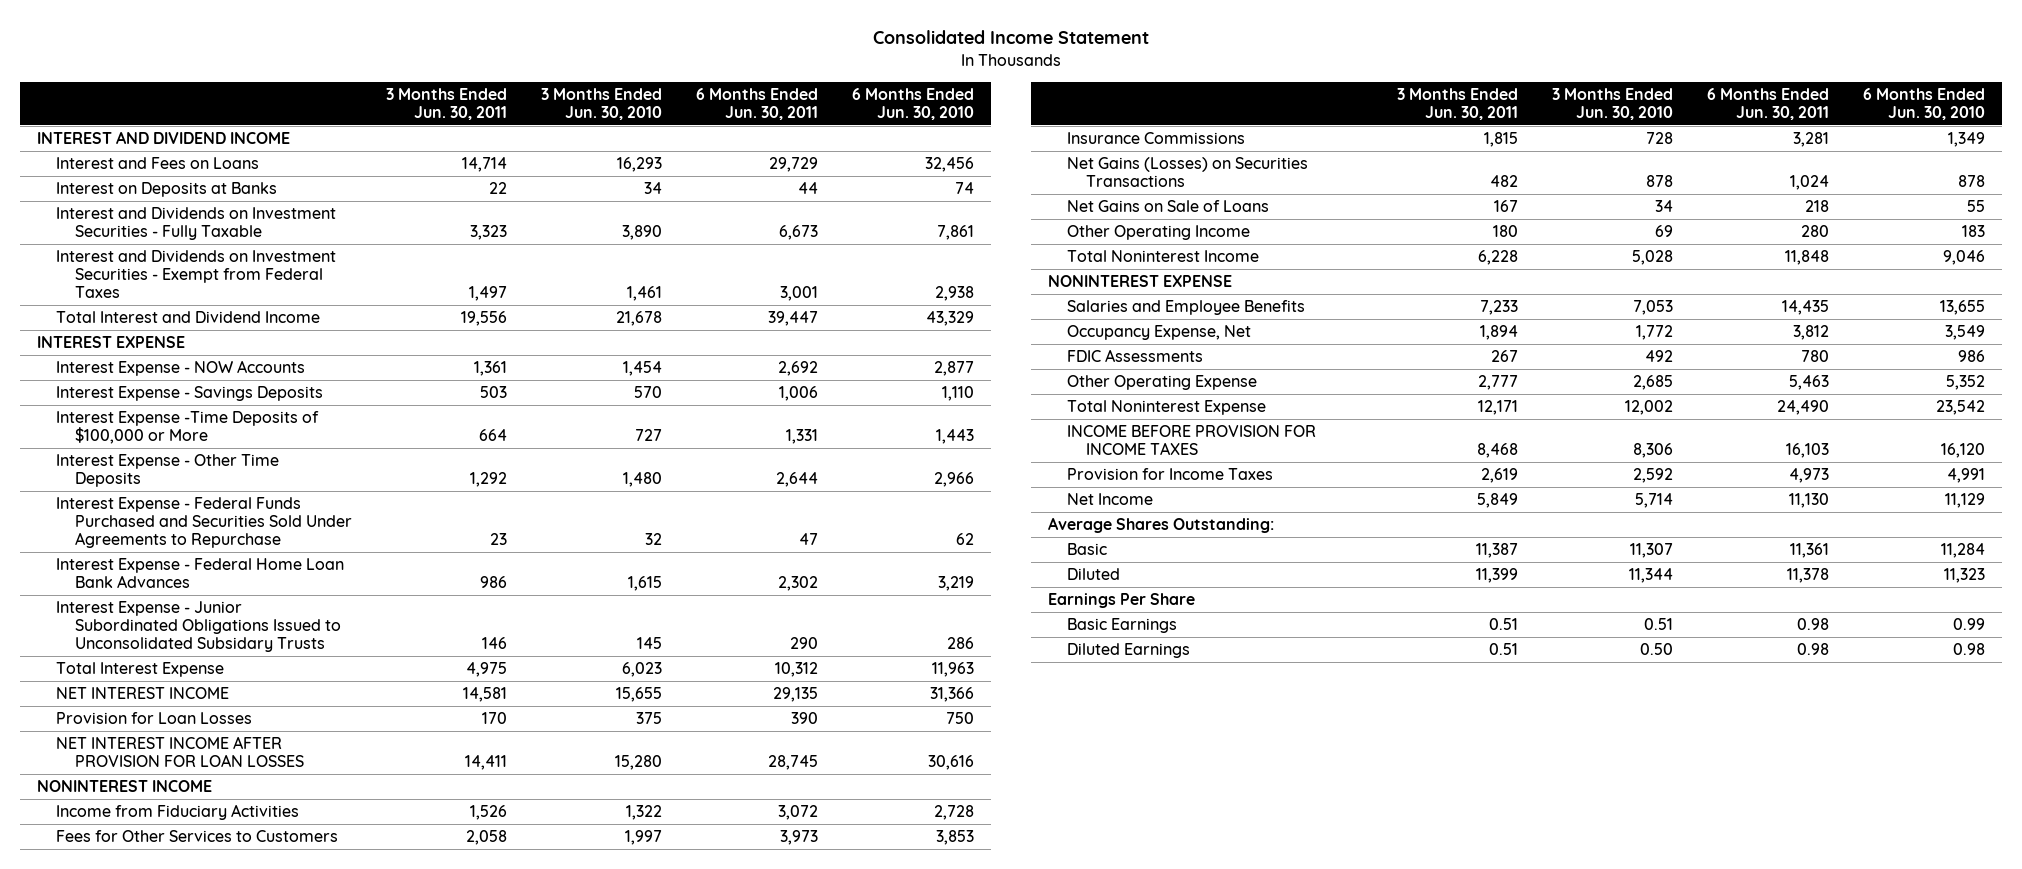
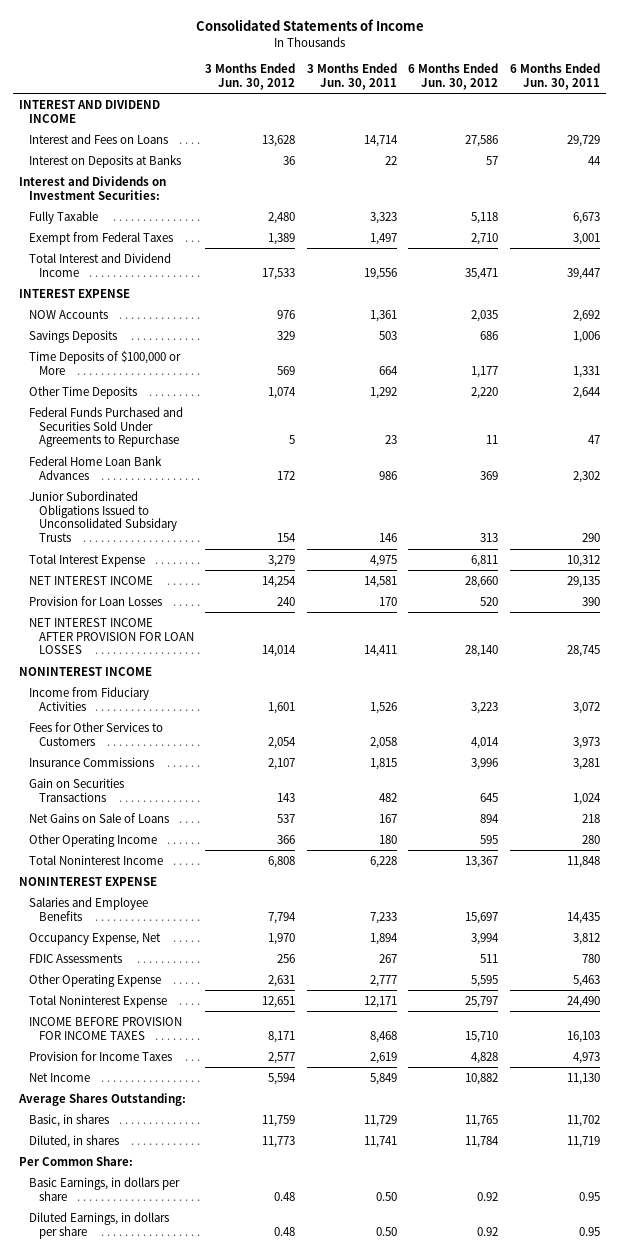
[873,30,1150,45] Consolidated Income Statement -> [195,19,424,32] Consolidated Statements of Income
[541,87,663,120] 3 Months Ended Jun. 30, 2010 -> none
[852,87,975,120] 6 Months Ended Jun. 30, 2010 -> none
none -> [205,62,296,90] 3 Months Ended Jun. 30, 2012
none -> [408,62,499,90] 6 Months Ended Jun. 30, 2012
none -> [19,175,167,200] Interest and Dividends on Investment Securities:
[55,207,336,241] Interest and Dividends on Investment Securities - Fully Taxable -> [28,210,98,224] Fully Taxable
[55,250,336,299] Interest and Dividends on Investment Securities - Exempt from Federal Taxes -> [28,231,173,245] Exempt from Federal Taxes
[55,360,305,377] Interest Expense - NOW Accounts -> [28,309,108,319] NOW Accounts
[55,386,323,402] Interest Expense - Savings Deposits -> [28,329,117,343] Savings Deposits
[55,411,319,445] Interest Expense -Time Deposits of $100,000 or More -> [28,350,181,375] Time Deposits of $100,000 or More
[55,454,279,488] Interest Expense - Other Time Deposits -> [28,385,137,399] Other Time Deposits
[55,497,352,549] Interest Expense - Federal Funds Purchased and Securities Sold Under Agreements to Repurchase -> [28,406,183,448] Federal Funds Purchased and Securities Sold Under Agreements to Repurchase
[55,558,344,589] Interest Expense - Federal Home Loan Bank Advances -> [28,455,162,480] Federal Home Loan Bank Advances
[55,601,341,653] Interest Expense - Junior Subordinated Obligations Issued to Unconsolidated Subsidary Trusts -> [28,490,177,543] Junior Subordinated Obligations Issued to Unconsolidated Subsidary Trusts
[1066,157,1308,188] Net Gains (Losses) on Securities Transactions -> [28,777,124,802] Gain on Securities Transactions
[1066,543,1107,556] Basic -> [28,1113,109,1127] Basic, in shares
[1475,543,1518,559] 11,387 -> [363,1114,397,1127] 11,729
[1789,543,1829,559] 11,361 -> [566,1114,600,1127] 11,702
[1066,568,1120,581] Diluted -> [28,1134,119,1148] Diluted, in shares
[1475,568,1518,584] 11,399 -> [363,1135,397,1148] 11,741
[1786,568,1829,584] 11,378 -> [566,1135,600,1148] 11,719
[1047,593,1195,609] Earnings Per Share -> [19,1155,134,1166] Per Common Share:
[1066,618,1177,634] Basic Earnings -> [28,1176,180,1201] Basic Earnings, in dollars per share
[1488,618,1518,631] 0.51 -> [375,1191,397,1201] 0.50
[1796,618,1829,631] 0.98 -> [578,1191,600,1201] 0.95
[1066,643,1190,659] Diluted Earnings -> [28,1211,169,1239] Diluted Earnings, in dollars per share
[1488,643,1518,656] 0.51 -> [375,1226,397,1236] 0.50
[1796,643,1829,656] 0.98 -> [578,1226,600,1236] 0.95

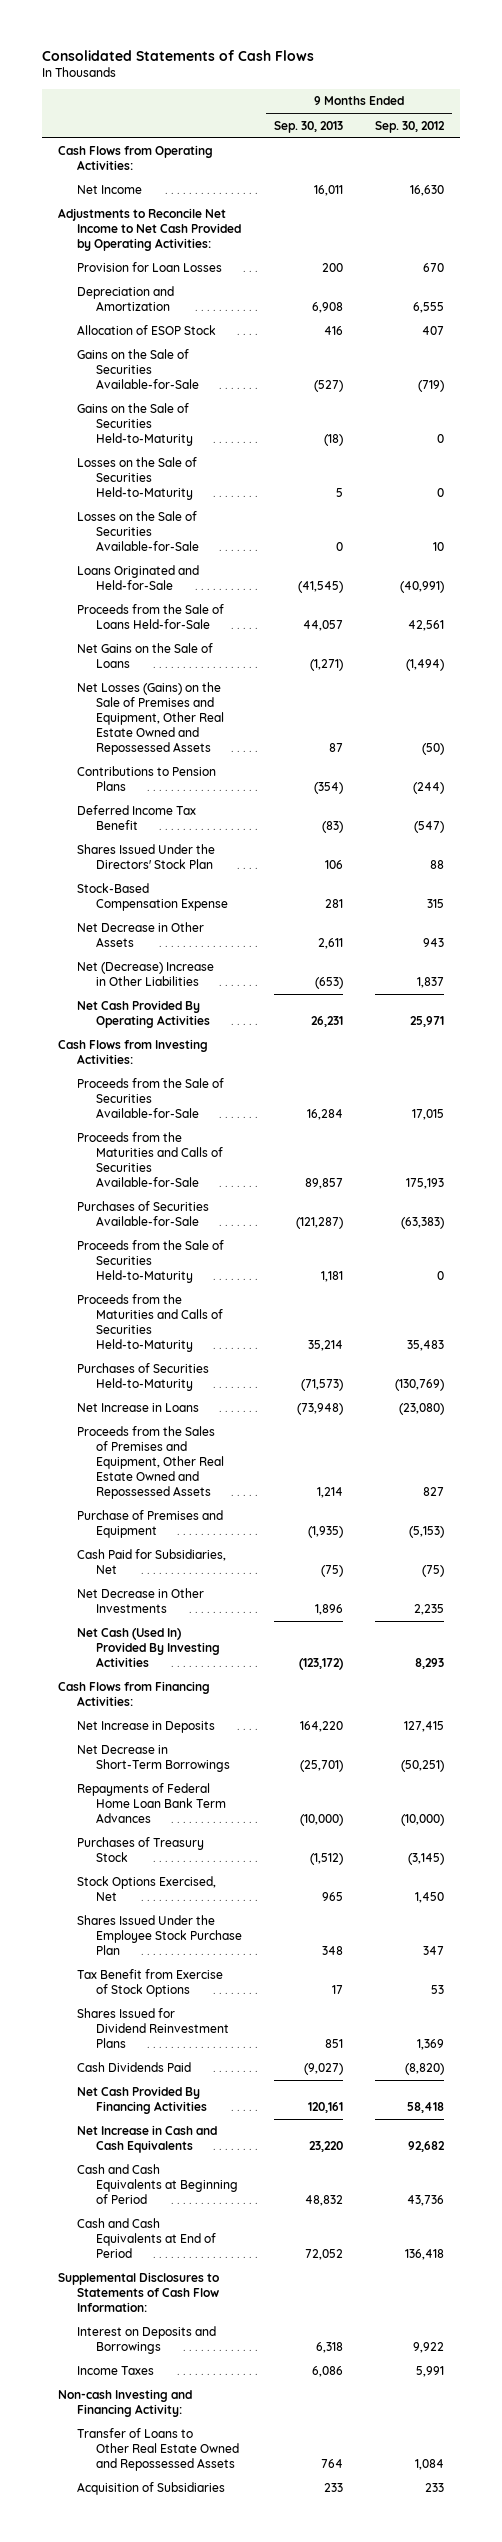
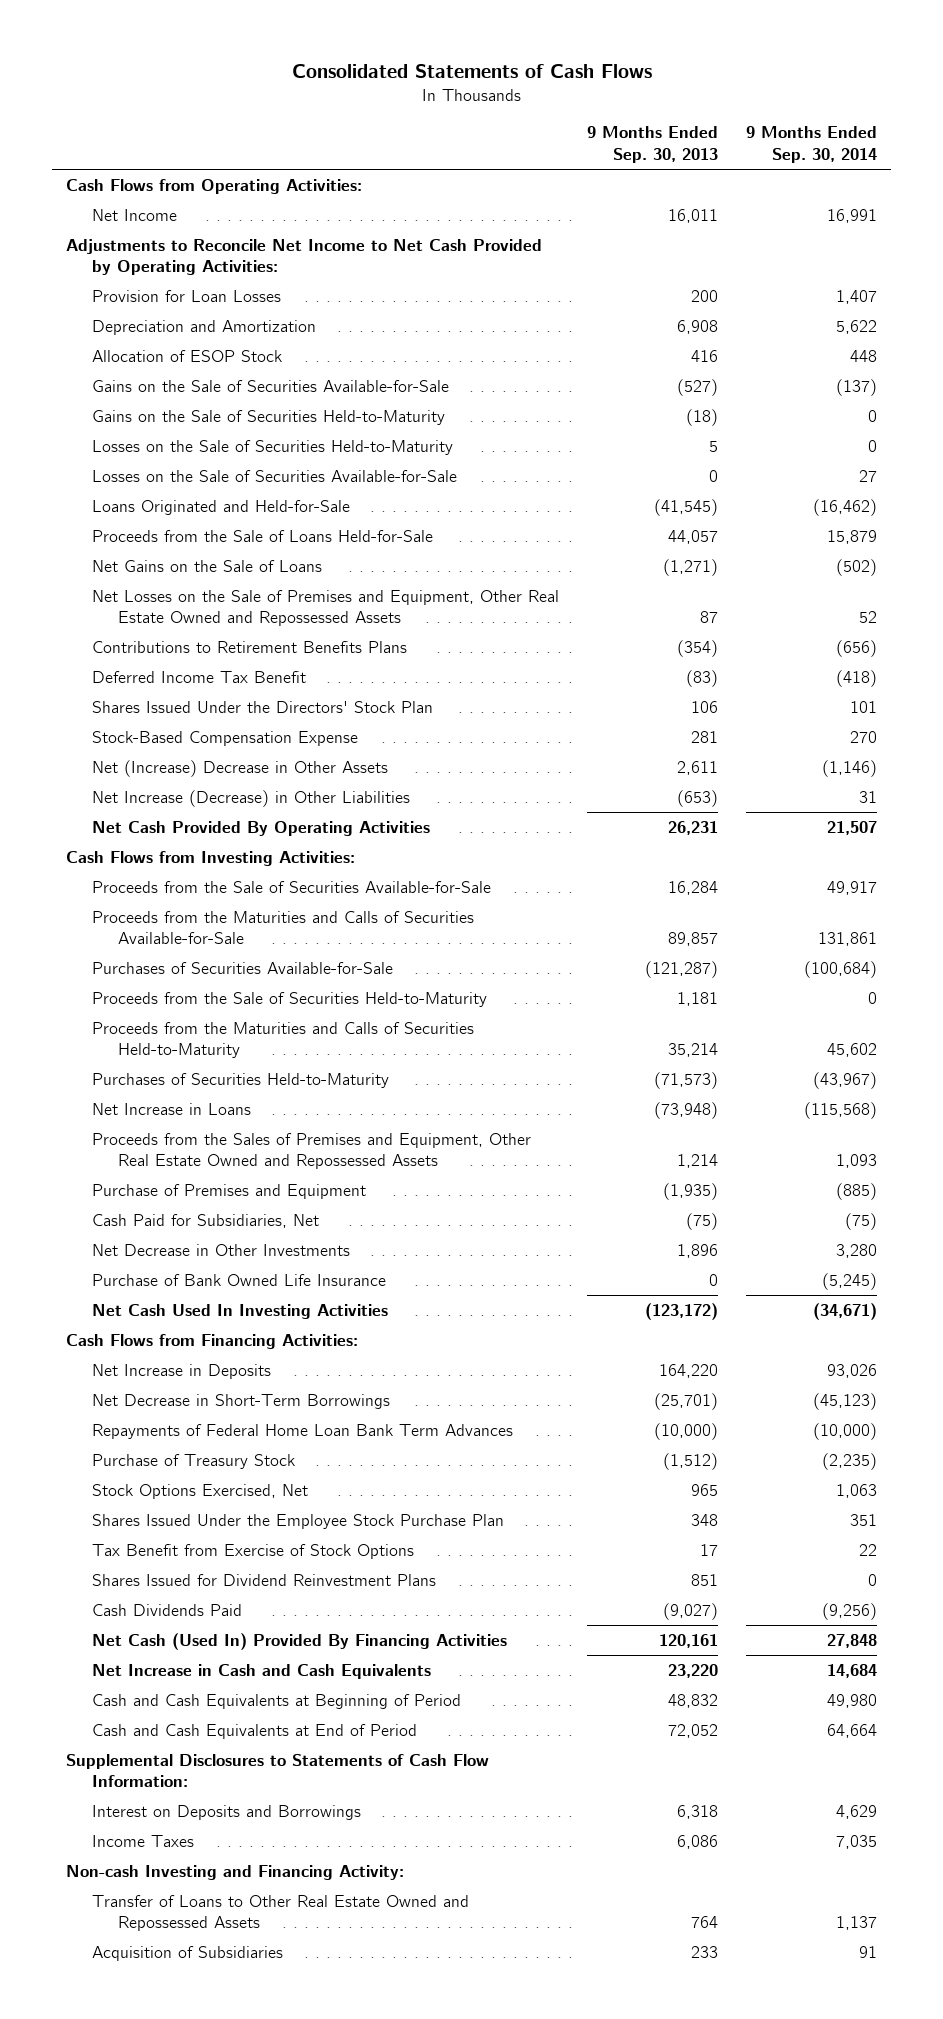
[374,120,445,133] Sep. 30, 2012 -> none
none -> [746,126,878,164] 9 Months Ended Sep. 30, 2014
[76,682,224,755] Net Losses (Gains) on the Sale of Premises and Equipment, Other Real Estate Owned and Repossessed Assets -> [91,589,559,627] Net Losses on the Sale of Premises and Equipment, Other Real Estate Owned and Repossessed Assets
[76,766,216,792] Contributions to Pension Plans -> [91,640,407,653] Contributions to Retirement Benefits Plans
[76,922,204,948] Net Decrease in Other Assets -> [91,759,388,777] Net (Increase) Decrease in Other Assets
[76,962,214,987] Net (Decrease) Increase in Other Liabilities -> [91,789,410,807] Net Increase (Decrease) in Other Liabilities
none -> [91,1273,386,1286] Purchase of Bank Owned Life Insurance
[76,1628,220,1668] Net Cash (Used In) Provided By Investing Activities -> [91,1303,388,1319] Net Cash Used In Investing Activities
[76,1837,204,1863] Purchases of Treasury Stock -> [91,1453,295,1469] Purchase of Treasury Stock
[76,2086,207,2115] Net Cash Provided By Financing Activities -> [91,1632,507,1650] Net Cash (Used In) Provided By Financing Activities

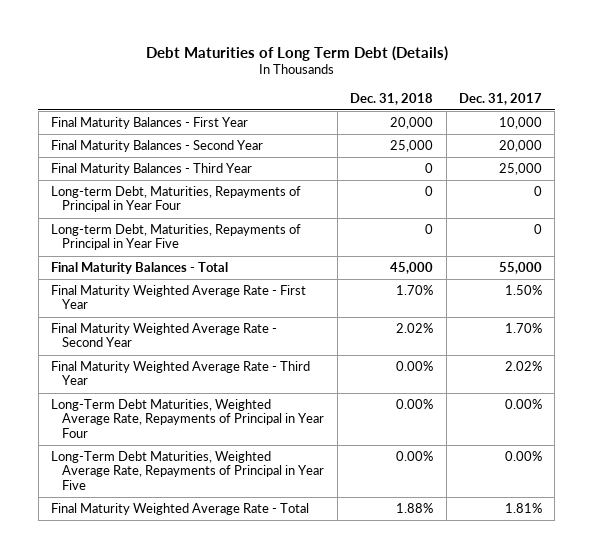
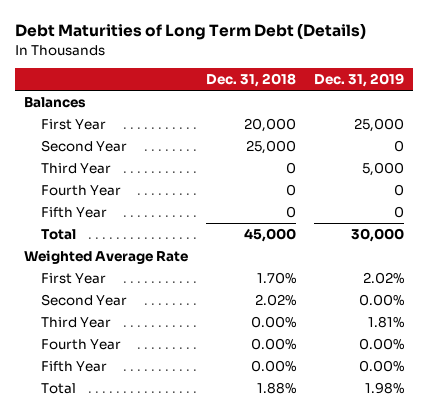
[458,92,542,105] Dec. 31, 2017 -> none
none -> [314,73,405,88] Dec. 31, 2019
none -> [24,97,87,109] Balances
[51,117,249,130] Final Maturity Balances - First Year -> [40,119,106,131] First Year
[51,140,264,153] Final Maturity Balances - Second Year -> [40,140,127,153] Second Year
[51,163,253,176] Final Maturity Balances - Third Year -> [40,163,111,175] Third Year
[51,186,302,213] Long-term Debt, Maturities, Repayments of Principal in Year Four -> [40,185,121,197] Fourth Year
[51,224,302,251] Long-term Debt, Maturities, Repayments of Principal in Year Five -> [40,207,107,219] Fifth Year
[51,262,229,275] Final Maturity Balances - Total -> [40,229,76,241] Total
none -> [24,250,189,265] Weighted Average Rate
[51,285,307,310] Final Maturity Weighted Average Rate - First Year -> [40,273,106,285] First Year
[51,323,278,348] Final Maturity Weighted Average Rate - Second Year -> [40,294,127,307] Second Year
[51,361,311,386] Final Maturity Weighted Average Rate - Third Year -> [40,317,111,329] Third Year
[51,399,325,438] Long-Term Debt Maturities, Weighted Average Rate, Repayments of Principal in Year Four -> [40,339,121,351] Fourth Year
[51,451,325,490] Long-Term Debt Maturities, Weighted Average Rate, Repayments of Principal in Year Five -> [40,361,107,373] Fifth Year
[51,503,310,516] Final Maturity Weighted Average Rate - Total -> [40,383,76,395] Total

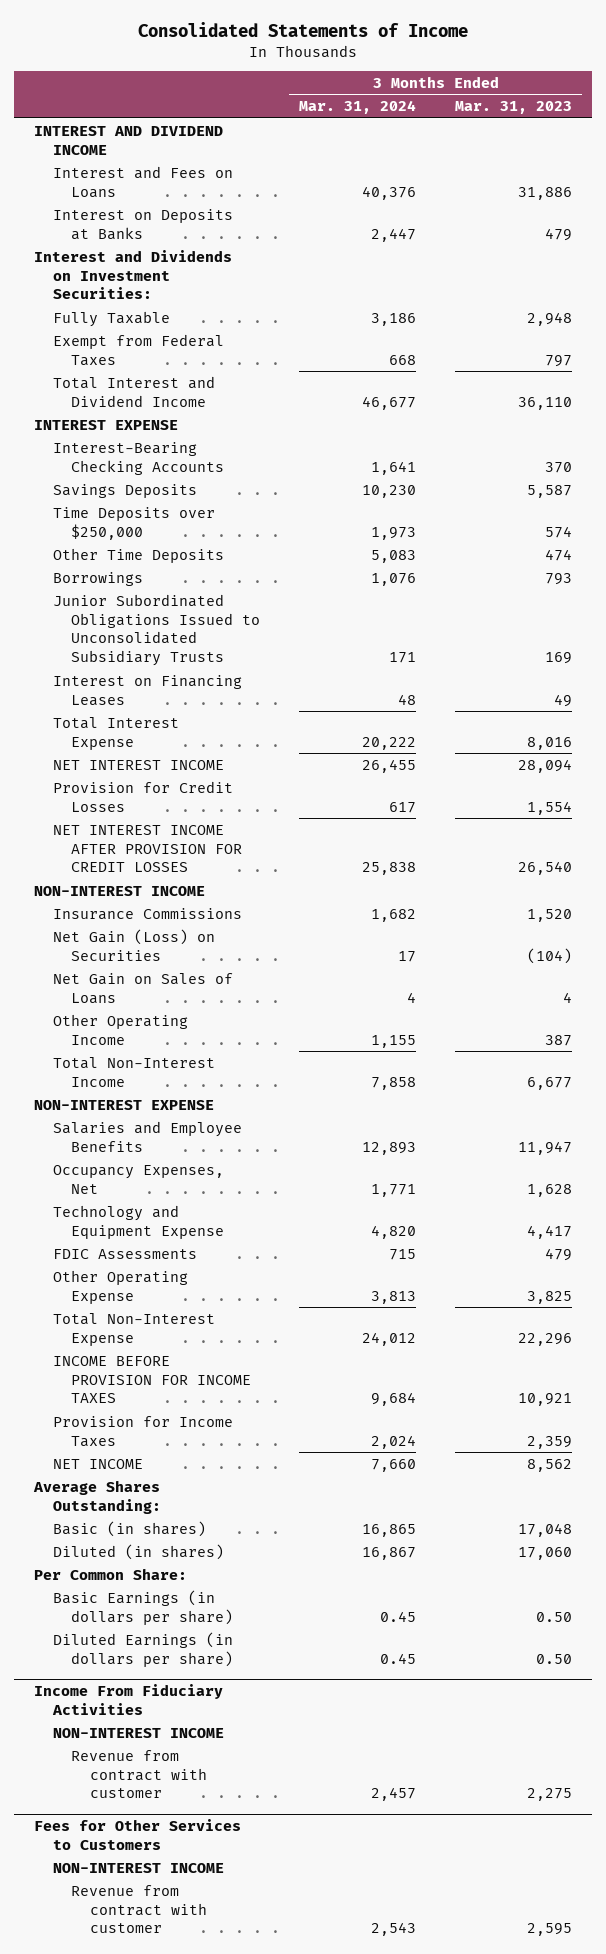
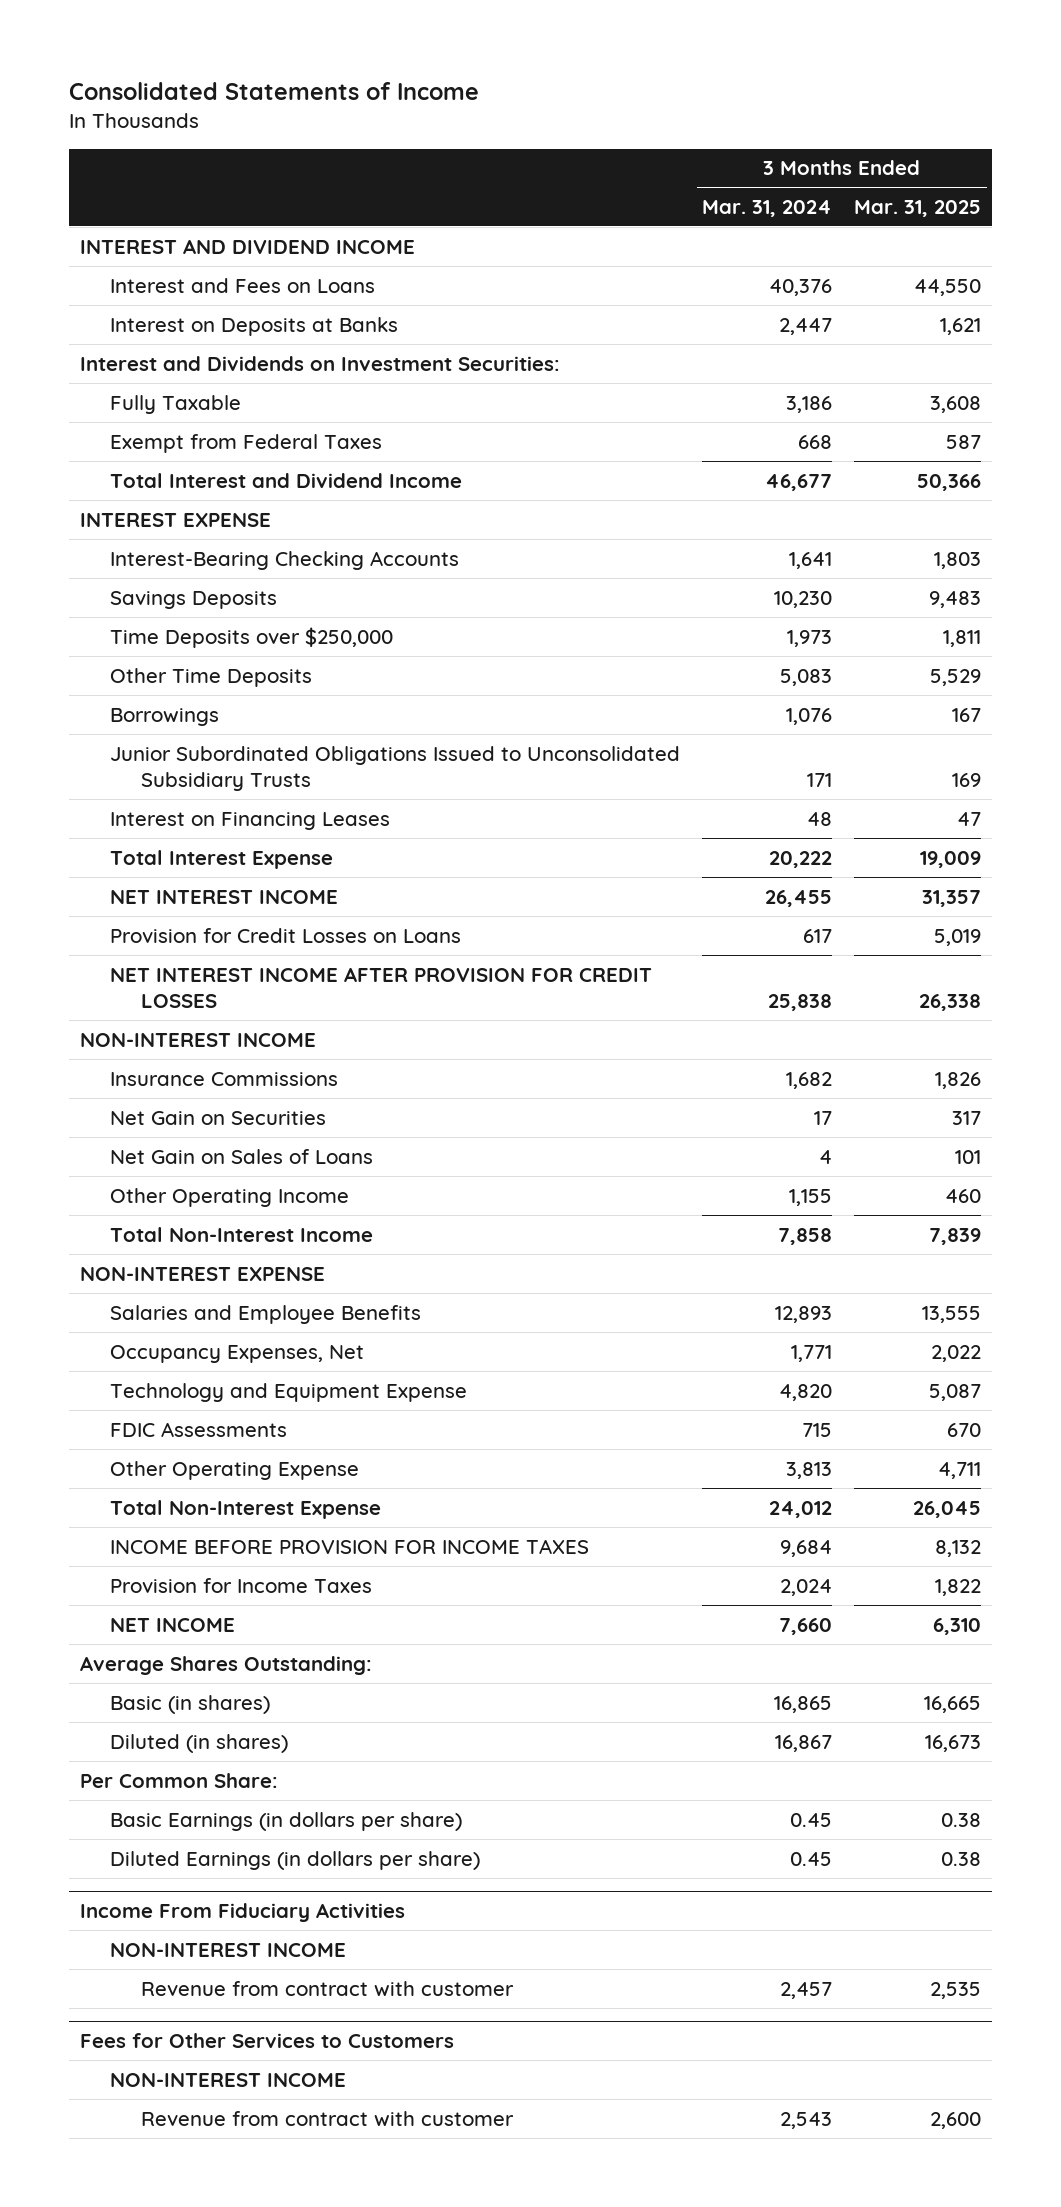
[455,101,573,115] Mar. 31, 2023 -> none
none -> [854,199,982,217] Mar. 31, 2025
[52,780,233,812] Provision for Credit Losses -> [110,927,462,943] Provision for Credit Losses on Loans
[52,928,215,961] Net Gain (Loss) on Securities -> [110,1110,327,1125] Net Gain on Securities

